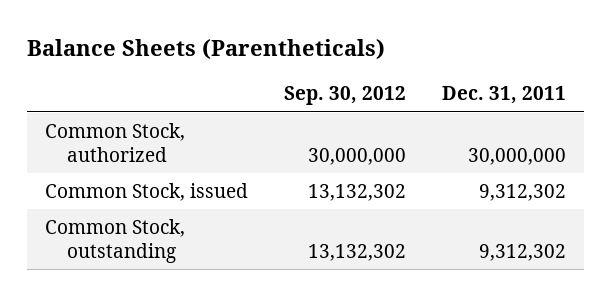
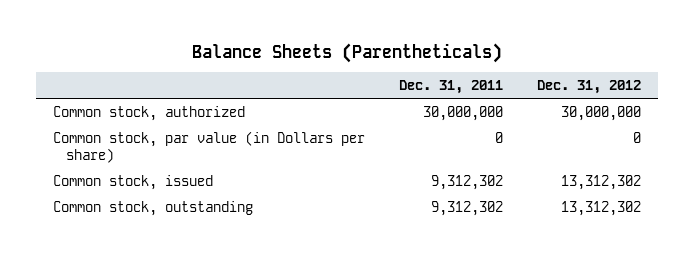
[283,86,406,106] Sep. 30, 2012 -> none
none -> [537,80,642,95] Dec. 31, 2012
[44,122,185,163] Common Stock, authorized -> [52,106,245,122] Common stock, authorized
none -> [52,131,365,164] Common stock, par value (in Dollars per share)
[44,182,248,201] Common Stock, issued -> [52,175,213,191] Common stock, issued
[44,218,185,264] Common Stock, outstanding -> [52,201,253,217] Common stock, outstanding

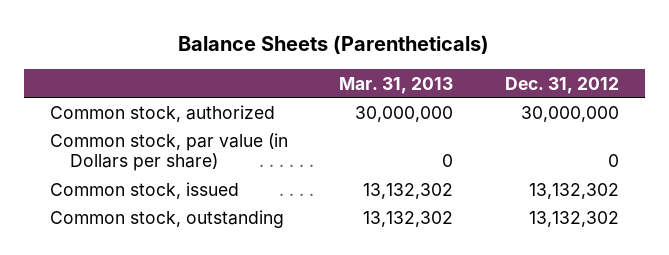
[399,80,504,95] Dec. 31, 2011 -> none
none -> [339,76,454,94] Mar. 31, 2013
[561,175,642,191] 13,312,302 -> [528,182,619,199] 13,132,302
[561,201,642,217] 13,312,302 -> [528,210,619,227] 13,132,302

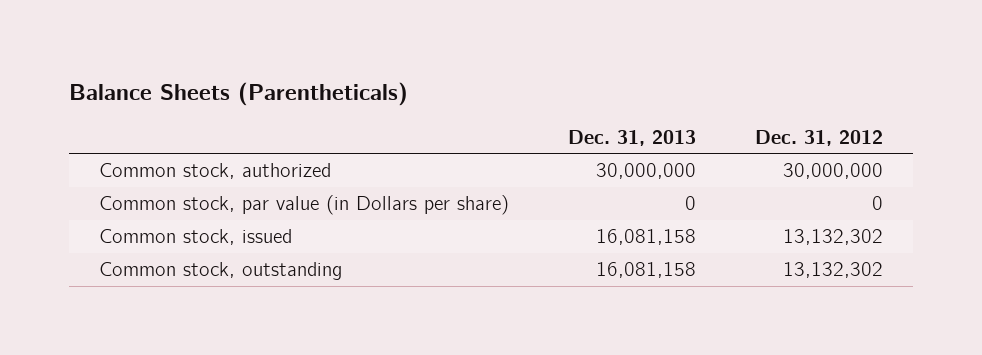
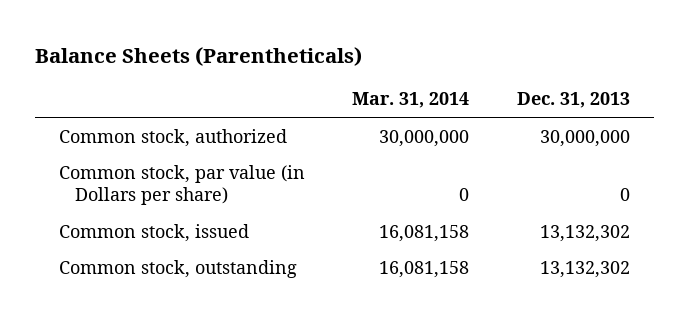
[755,129,884,146] Dec. 31, 2012 -> none
none -> [352,92,470,109] Mar. 31, 2014
[596,229,697,246] 16,081,158 -> [540,224,631,242] 13,132,302
[596,262,697,279] 16,081,158 -> [540,260,631,278] 13,132,302

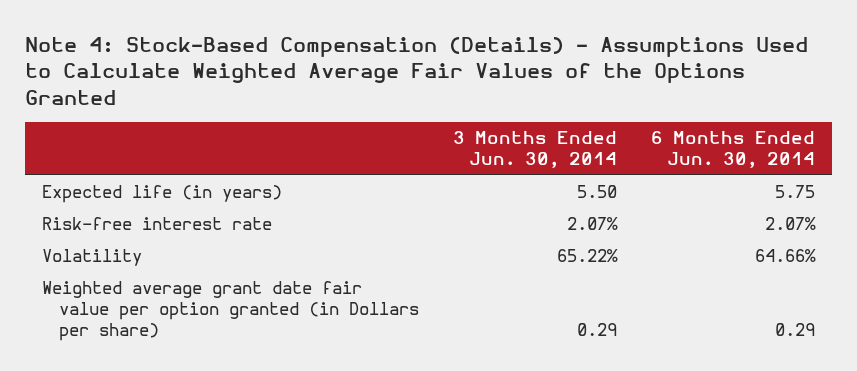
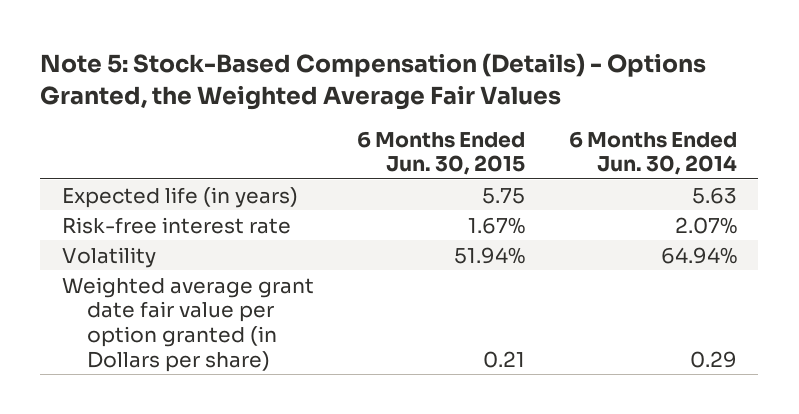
[25,36,809,105] Note 4: Stock-Based Compensation (Details) - Assumptions Used to Calculate Weighted Average Fair Values of the Options Granted -> [40,53,707,110] Note 5: Stock-Based Compensation (Details) - Options Granted, the Weighted Average Fair Values
[453,131,618,169] 3 Months Ended Jun. 30, 2014 -> none
none -> [357,130,526,176] 6 Months Ended Jun. 30, 2015
[775,185,816,199] 5.75 -> [691,186,737,204] 5.63
[755,249,817,263] 64.66% -> [660,246,737,264] 64.94%

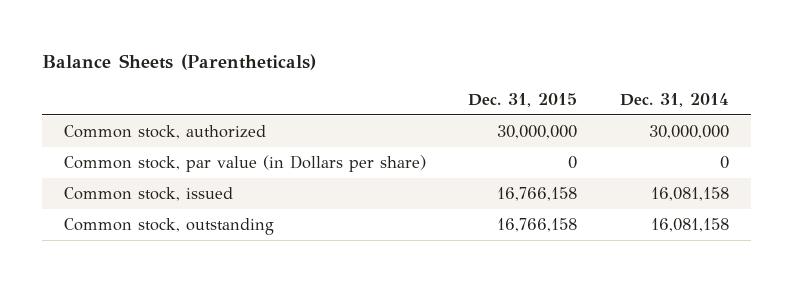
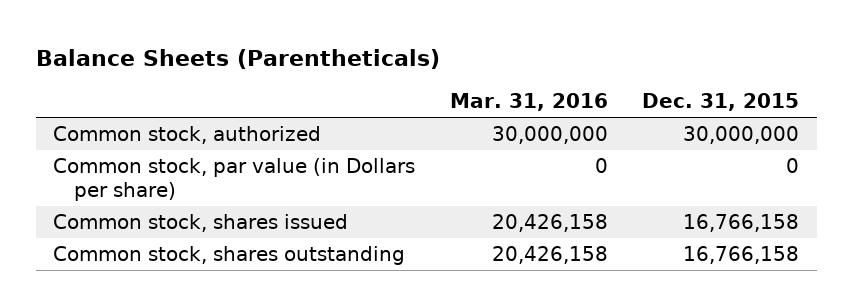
[620,92,730,107] Dec. 31, 2014 -> none
none -> [449,93,608,112] Mar. 31, 2016
[63,186,233,201] Common stock, issued -> [53,214,349,233] Common stock, shares issued
[63,217,274,235] Common stock, outstanding -> [53,246,406,266] Common stock, shares outstanding

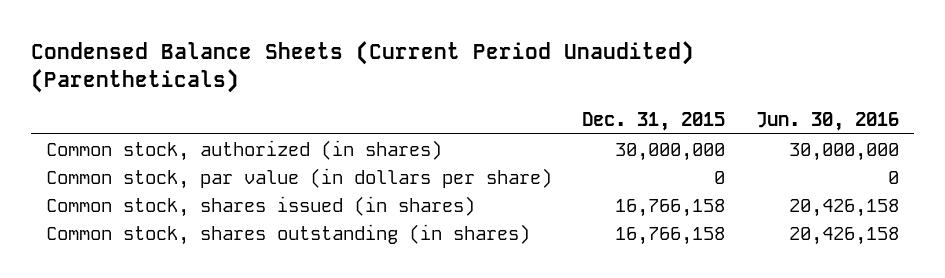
[35,48,440,69] Balance Sheets (Parentheticals) -> [30,40,694,94] Condensed Balance Sheets (Current Period Unaudited) (Parentheticals)
[449,93,608,112] Mar. 31, 2016 -> none
none -> [755,112,899,132] Jun. 30, 2016
[53,126,322,145] Common stock, authorized -> [45,139,442,161] Common stock, authorized (in shares)
[53,158,416,201] Common stock, par value (in Dollars per share) -> [45,167,552,189] Common stock, par value (in dollars per share)
[53,214,349,233] Common stock, shares issued -> [45,195,475,217] Common stock, shares issued (in shares)
[53,246,406,266] Common stock, shares outstanding -> [45,223,530,245] Common stock, shares outstanding (in shares)

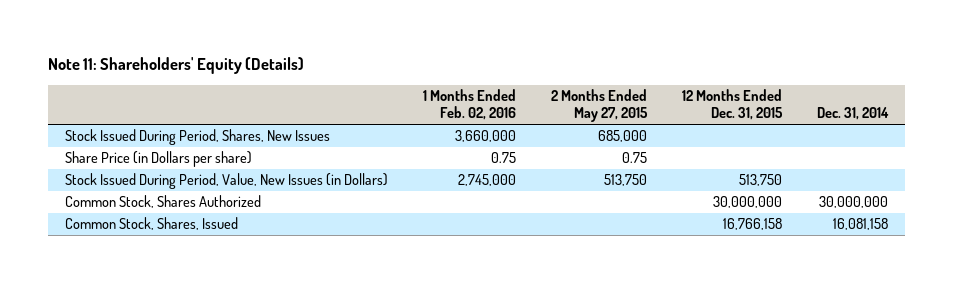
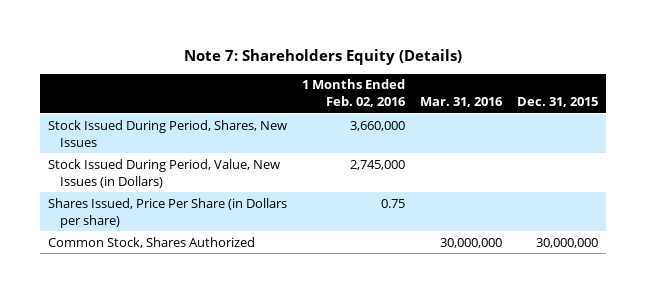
[47,57,304,75] Note 11: Shareholders' Equity (Details) -> [184,48,463,65] Note 7: Shareholders Equity (Details)
[551,89,649,123] 2 Months Ended May 27, 2015 -> none
[682,89,784,121] 12 Months Ended Dec. 31, 2015 -> none
[816,107,889,121] Dec. 31, 2014 -> none
none -> [420,97,504,108] Mar. 31, 2016
none -> [517,97,599,108] Dec. 31, 2015
[65,151,253,168] Share Price (in Dollars per share) -> none
none -> [47,197,287,228] Shares Issued, Price Per Share (in Dollars per share)
[65,217,239,231] Common Stock, Shares, Issued -> none

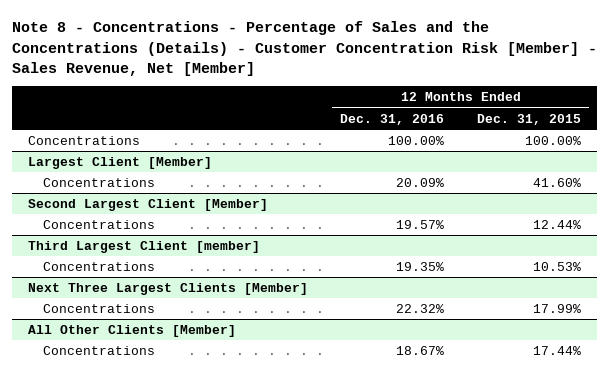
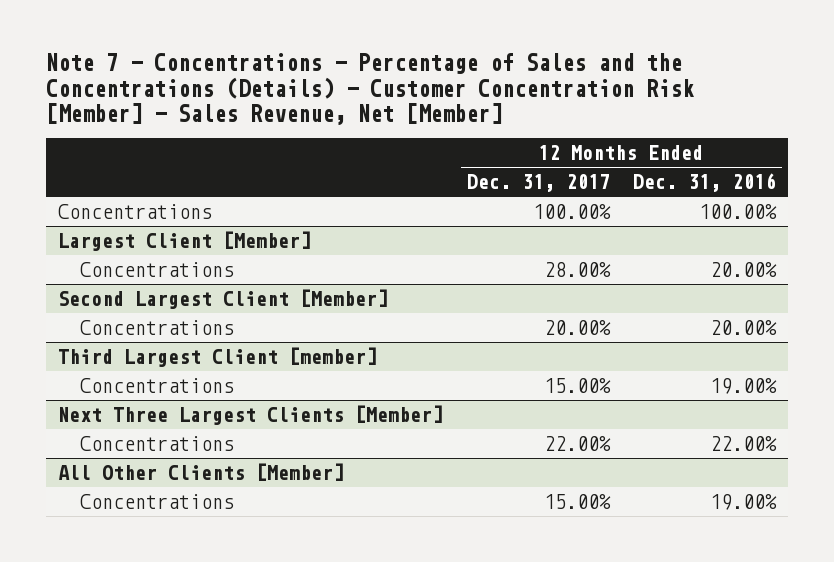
[11,21,597,76] Note 8 - Concentrations - Percentage of Sales and the Concentrations (Details) - Customer Concentration Risk [Member] - Sales Revenue, Net [Member] -> [46,53,695,125] Note 7 - Concentrations - Percentage of Sales and the Concentrations (Details) - Customer Concentration Risk [Member] - Sales Revenue, Net [Member]
[476,113,581,125] Dec. 31, 2015 -> none
none -> [466,174,610,193] Dec. 31, 2017
[396,178,445,188] 20.09% -> [710,262,778,278] 20.00%
[396,220,445,230] 19.57% -> [710,320,778,336] 20.00%
[396,262,445,272] 19.35% -> [710,378,778,395] 19.00%
[396,304,445,314] 22.32% -> [710,436,778,452] 22.00%
[396,346,445,356] 18.67% -> [710,494,778,511] 19.00%

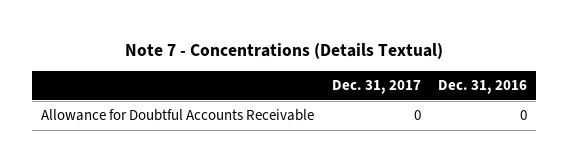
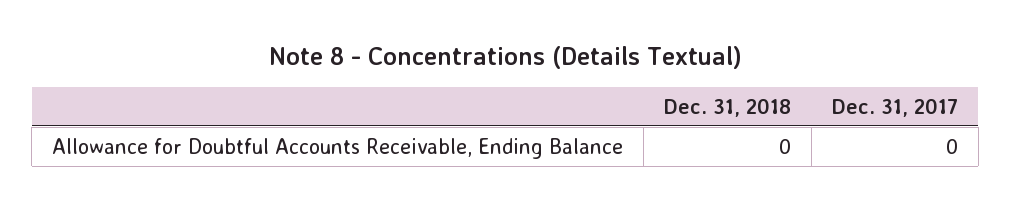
[125,42,444,59] Note 7 - Concentrations (Details Textual) -> [269,46,743,70] Note 8 - Concentrations (Details Textual)
[438,80,528,95] Dec. 31, 2016 -> none
none -> [664,97,792,117] Dec. 31, 2018
[41,109,315,122] Allowance for Doubtful Accounts Receivable -> [52,137,624,159] Allowance for Doubtful Accounts Receivable, Ending Balance

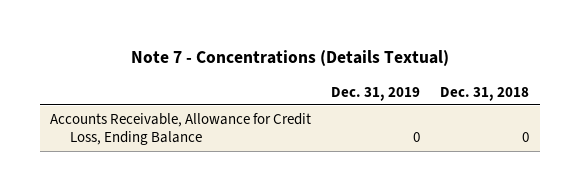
[269,46,743,70] Note 8 - Concentrations (Details Textual) -> [130,50,449,67] Note 7 - Concentrations (Details Textual)
[831,97,958,117] Dec. 31, 2017 -> none
none -> [331,86,421,101] Dec. 31, 2019
[52,137,624,159] Allowance for Doubtful Accounts Receivable, Ending Balance -> [49,113,311,146] Accounts Receivable, Allowance for Credit Loss, Ending Balance

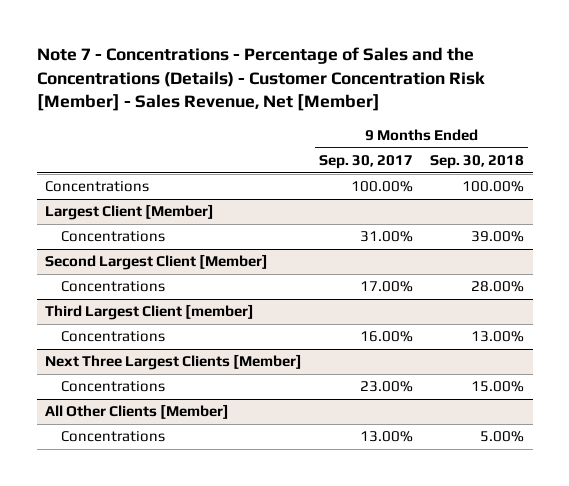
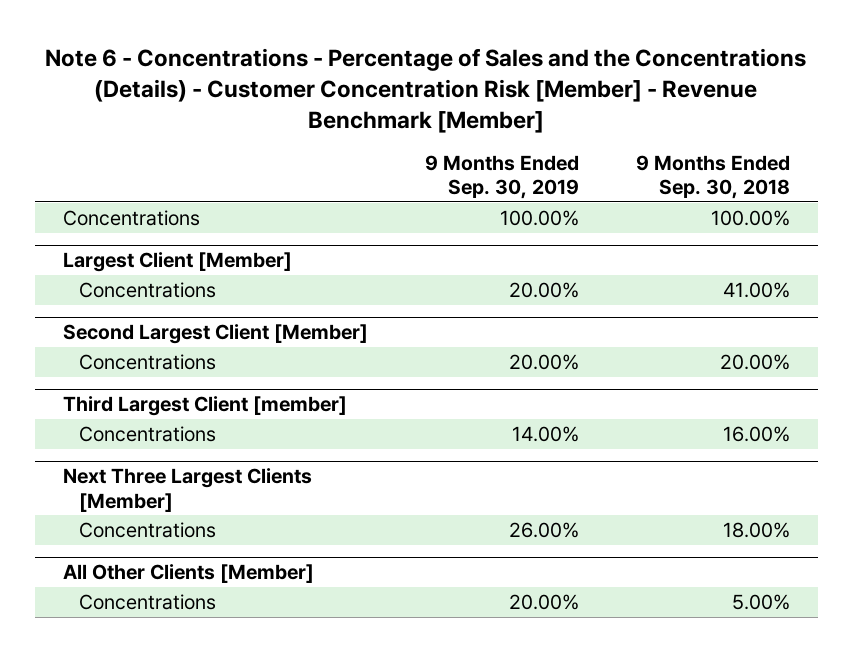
[36,47,485,112] Note 7 - Concentrations - Percentage of Sales and the Concentrations (Details) - Customer Concentration Risk [Member] - Sales Revenue, Net [Member] -> [45,47,807,133] Note 6 - Concentrations - Percentage of Sales and the Concentrations (Details) - Customer Concentration Risk [Member] - Revenue Benchmark [Member]
[319,155,414,170] Sep. 30, 2017 -> none
none -> [424,154,579,200] 9 Months Ended Sep. 30, 2019
[471,231,525,243] 39.00% -> [722,281,790,298] 41.00%
[471,281,525,293] 28.00% -> [719,353,790,370] 20.00%
[471,331,525,343] 13.00% -> [722,425,790,442] 16.00%
[471,381,525,393] 15.00% -> [722,521,790,538] 18.00%

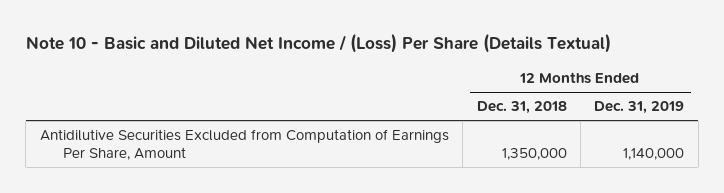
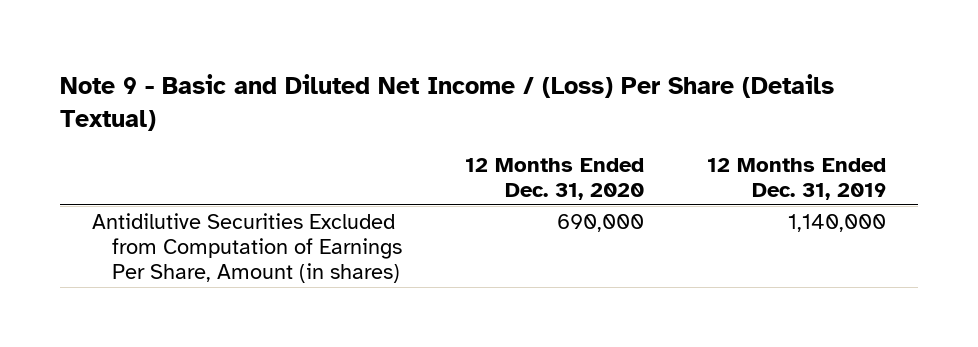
[25,33,611,54] Note 10 - Basic and Diluted Net Income / (Loss) Per Share (Details Textual) -> [60,73,835,132] Note 9 - Basic and Diluted Net Income / (Loss) Per Share (Details Textual)
[476,101,567,115] Dec. 31, 2018 -> none
none -> [465,157,645,200] 12 Months Ended Dec. 31, 2020
[39,129,449,160] Antidilutive Securities Excluded from Computation of Earnings Per Share, Amount -> [91,212,403,284] Antidilutive Securities Excluded from Computation of Earnings Per Share, Amount (in shares)

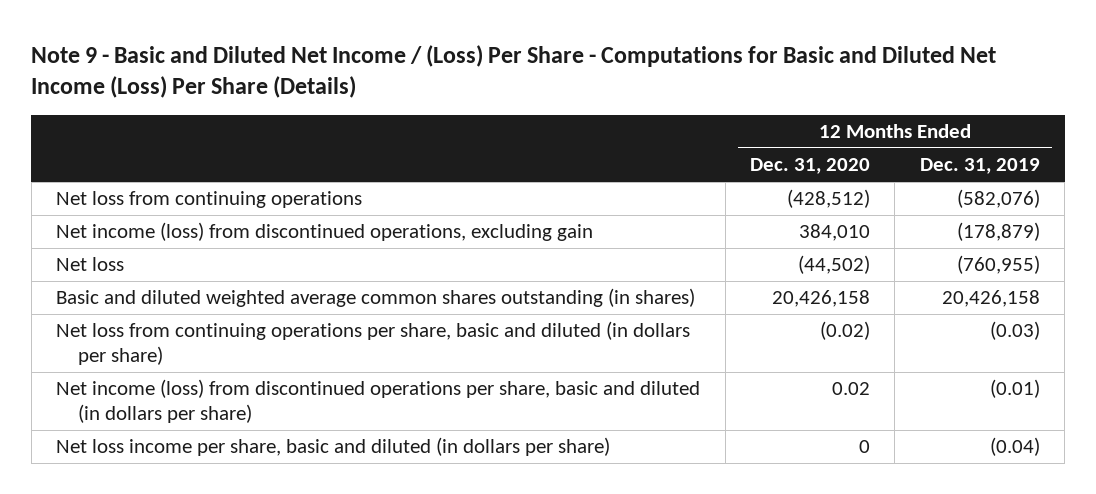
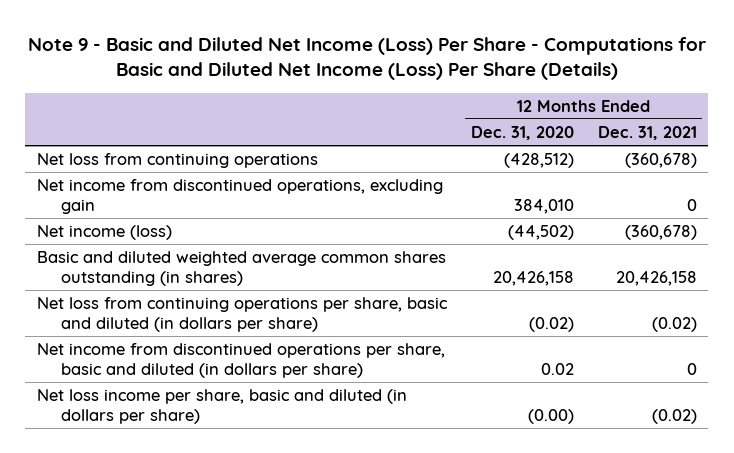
[31,44,997,99] Note 9 - Basic and Diluted Net Income / (Loss) Per Share - Computations for Basic and Diluted Net Income (Loss) Per Share (Details) -> [27,36,706,81] Note 9 - Basic and Diluted Net Income (Loss) Per Share - Computations for Basic and Diluted Net Income (Loss) Per Share (Details)
[919,158,1040,175] Dec. 31, 2019 -> none
none -> [597,125,697,140] Dec. 31, 2021
[56,222,594,242] Net income (loss) from discontinued operations, excluding gain -> [37,178,444,214] Net income from discontinued operations, excluding gain
[56,257,125,272] Net loss -> [37,224,173,240] Net income (loss)
[56,379,701,423] Net income (loss) from discontinued operations per share, basic and diluted (in dollars per share) -> [37,342,446,378] Net income from discontinued operations per share, basic and diluted (in dollars per share)
[858,440,870,454] 0 -> [527,408,574,424] (0.00)

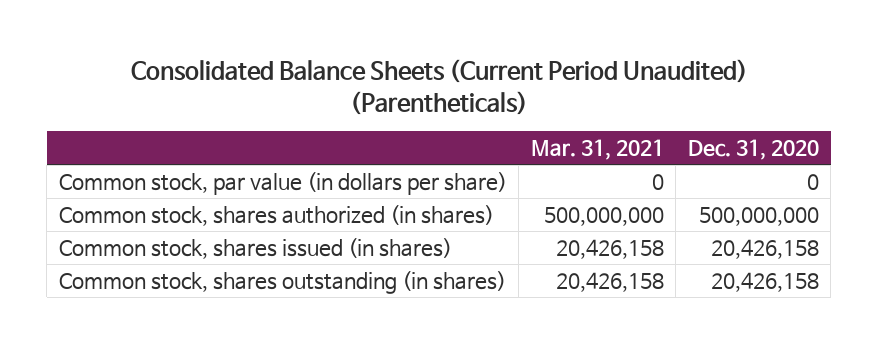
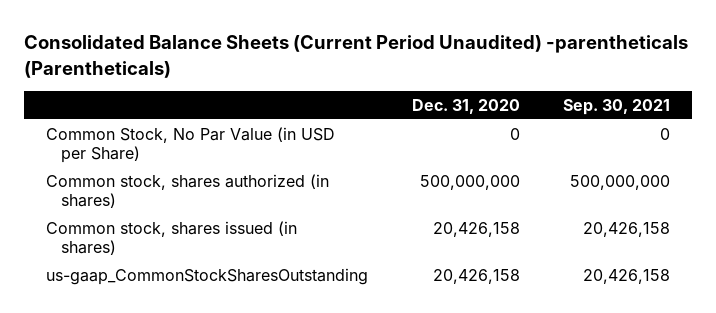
[130,58,748,115] Consolidated Balance Sheets (Current Period Unaudited) (Parentheticals) -> [24,35,689,78] Consolidated Balance Sheets (Current Period Unaudited) -parentheticals (Parentheticals)
[530,139,664,161] Mar. 31, 2021 -> none
none -> [563,98,671,115] Sep. 30, 2021
[58,171,507,195] Common stock, par value (in dollars per share) -> [45,127,335,164] Common Stock, No Par Value (in USD per Share)
[58,270,506,294] Common stock, shares outstanding (in shares) -> [45,268,368,286] us-gaap_CommonStockSharesOutstanding

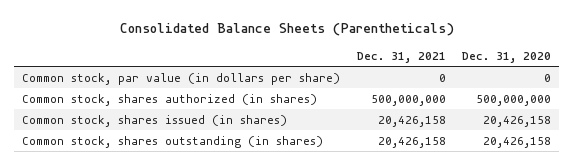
[24,35,689,78] Consolidated Balance Sheets (Current Period Unaudited) -parentheticals (Parentheticals) -> [119,22,454,36] Consolidated Balance Sheets (Parentheticals)
[563,98,671,115] Sep. 30, 2021 -> none
none -> [356,51,446,63] Dec. 31, 2021
[45,127,335,164] Common Stock, No Par Value (in USD per Share) -> [22,72,341,85] Common stock, par value (in dollars per share)
[45,268,368,286] us-gaap_CommonStockSharesOutstanding -> [22,135,324,148] Common stock, shares outstanding (in shares)

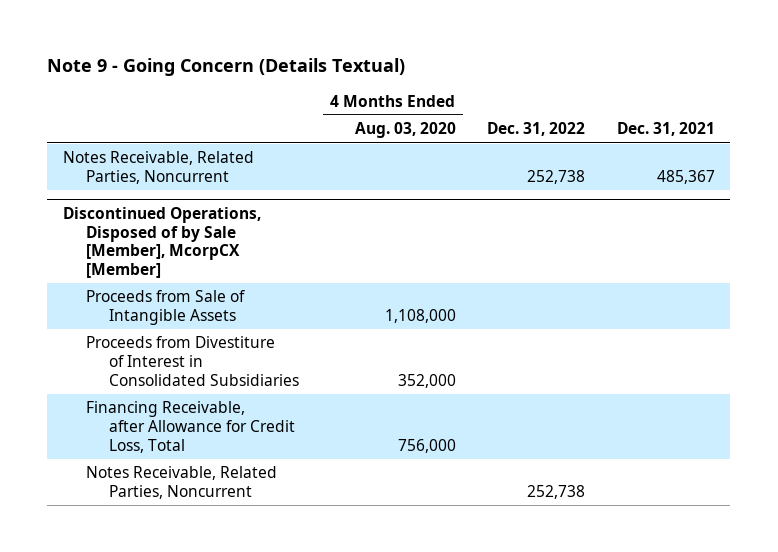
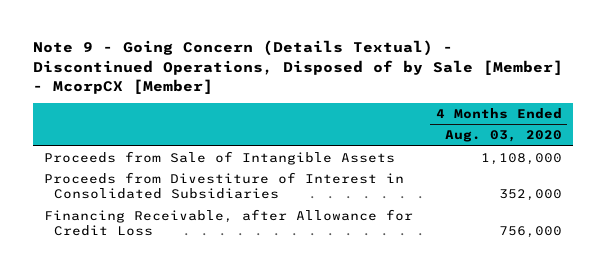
[47,57,406,76] Note 9 - Going Concern (Details Textual) -> [33,40,564,94] Note 9 - Going Concern (Details Textual) - Discontinued Operations, Disposed of by Sale [Member] - McorpCX [Member]
[487,122,586,137] Dec. 31, 2022 -> none
[616,122,715,137] Dec. 31, 2021 -> none
[63,151,255,185] Notes Receivable, Related Parties, Noncurrent -> none
[63,206,262,279] Discontinued Operations, Disposed of by Sale [Member], McorpCX [Member] -> none
[86,466,278,500] Notes Receivable, Related Parties, Noncurrent -> none
[86,401,296,453] Financing Receivable, after Allowance for Credit Loss, Total -> [44,208,414,237] Financing Receivable, after Allowance for Credit Loss

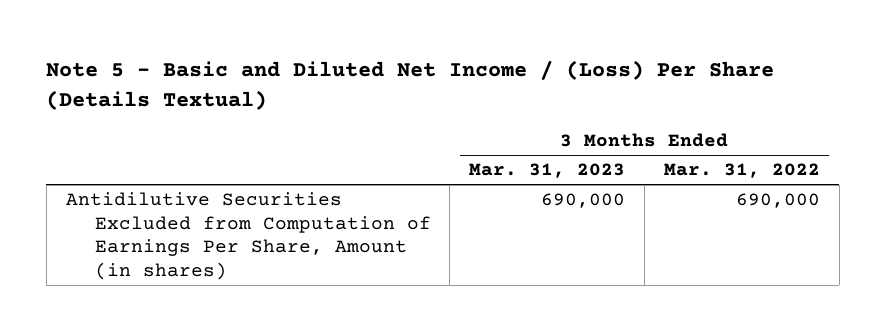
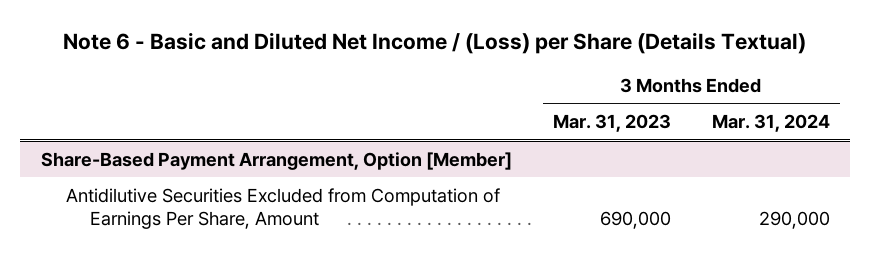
[46,60,775,111] Note 5 - Basic and Diluted Net Income / (Loss) Per Share (Details Textual) -> [63,32,807,55] Note 6 - Basic and Diluted Net Income / (Loss) per Share (Details Textual)
[663,163,820,179] Mar. 31, 2022 -> none
none -> [711,114,830,133] Mar. 31, 2024
none -> [40,151,512,170] Share-Based Payment Arrangement, Option [Member]
[65,192,431,280] Antidilutive Securities Excluded from Computation of Earnings Per Share, Amount (in shares) -> [65,187,500,229] Antidilutive Securities Excluded from Computation of Earnings Per Share, Amount

